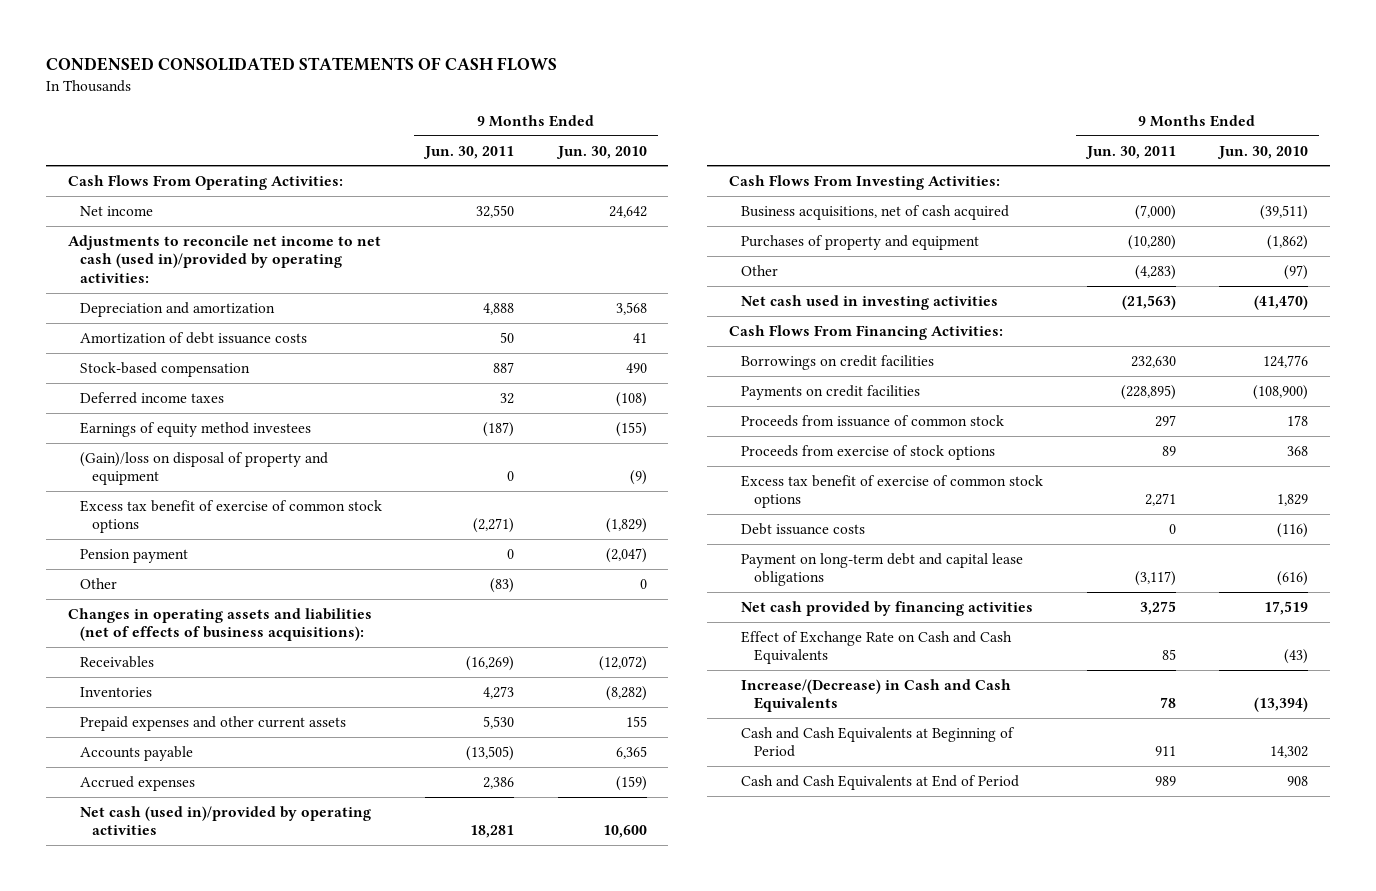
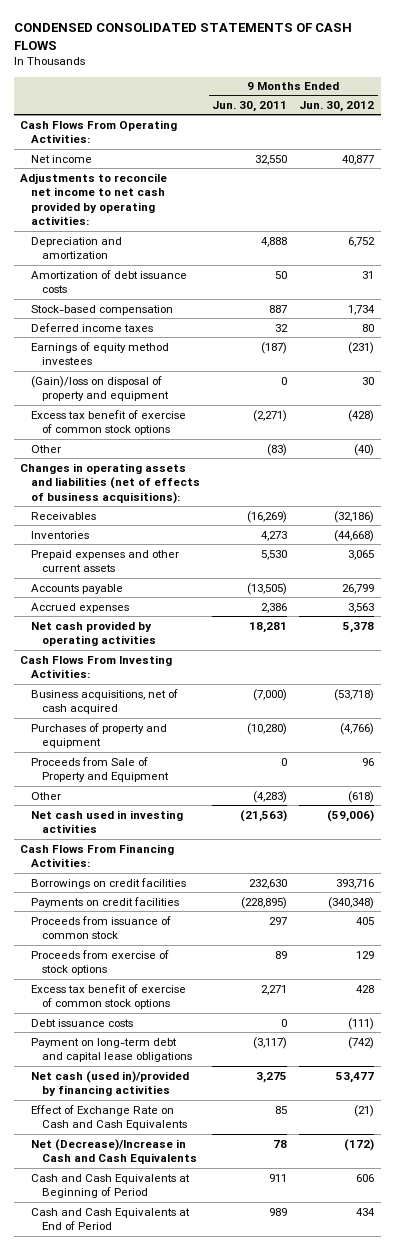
[555,145,647,159] Jun. 30, 2010 -> none
none -> [299,101,375,113] Jun. 30, 2012
[67,234,381,284] Adjustments to reconcile net income to net cash (used in)/provided by operating activities: -> [20,172,168,226] Adjustments to reconcile net income to net cash provided by operating activities:
[79,548,188,563] Pension payment -> none
[79,805,371,836] Net cash (used in)/provided by operating activities -> [30,620,156,647] Net cash provided by operating activities
none -> [30,756,169,783] Proceeds from Sale of Property and Equipment
[741,600,1034,616] Net cash provided by financing activities -> [30,1070,189,1097] Net cash (used in)/provided by financing activities
[741,678,1012,713] Increase/(Decrease) in Cash and Cash Equivalents -> [30,1138,197,1165] Net (Decrease)/Increase in Cash and Cash Equivalents

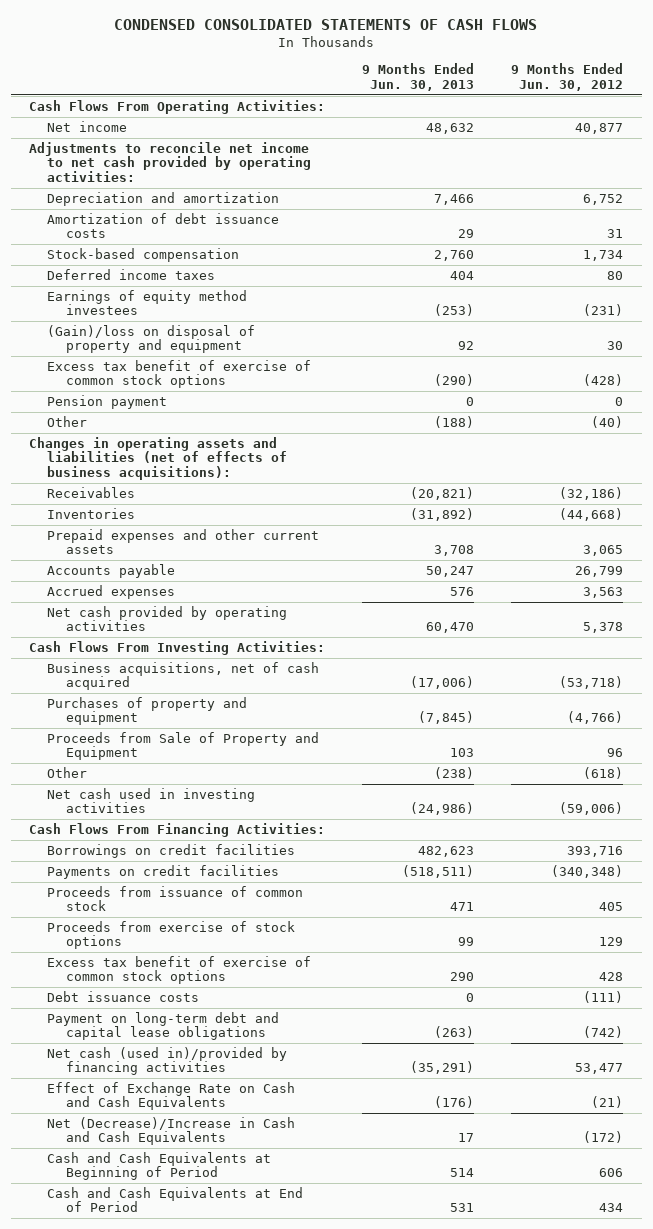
[212,101,288,113] Jun. 30, 2011 -> none
none -> [362,63,475,91] 9 Months Ended Jun. 30, 2013
none -> [47,394,168,409] Pension payment

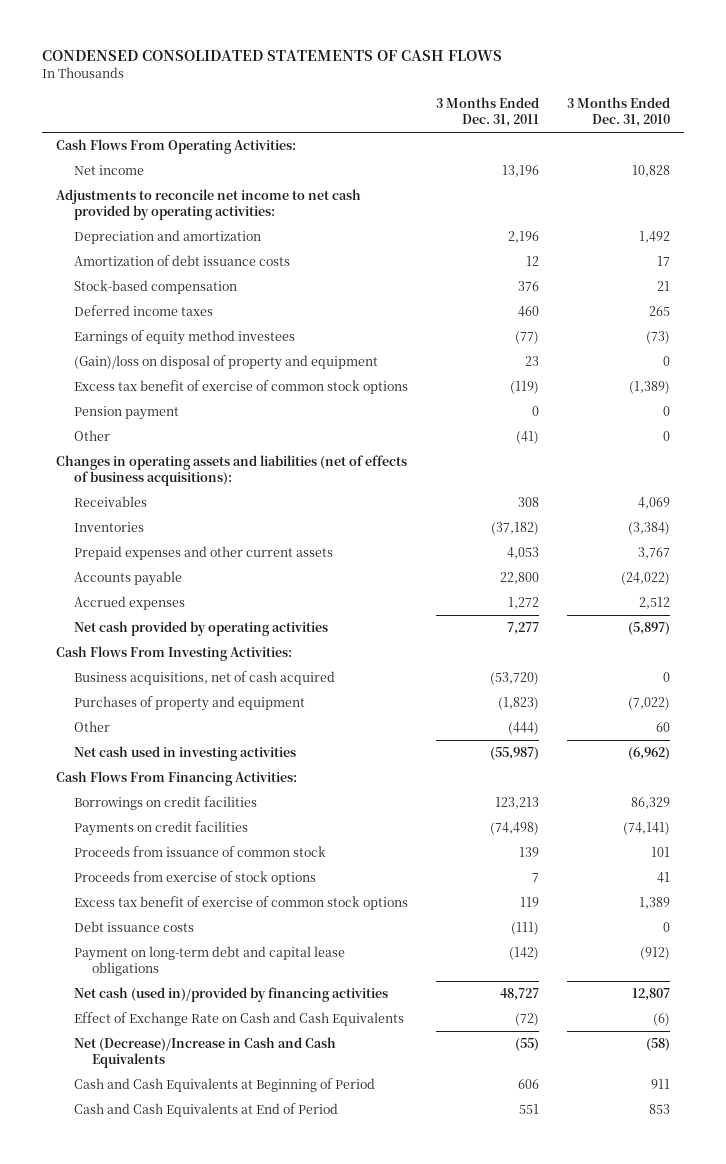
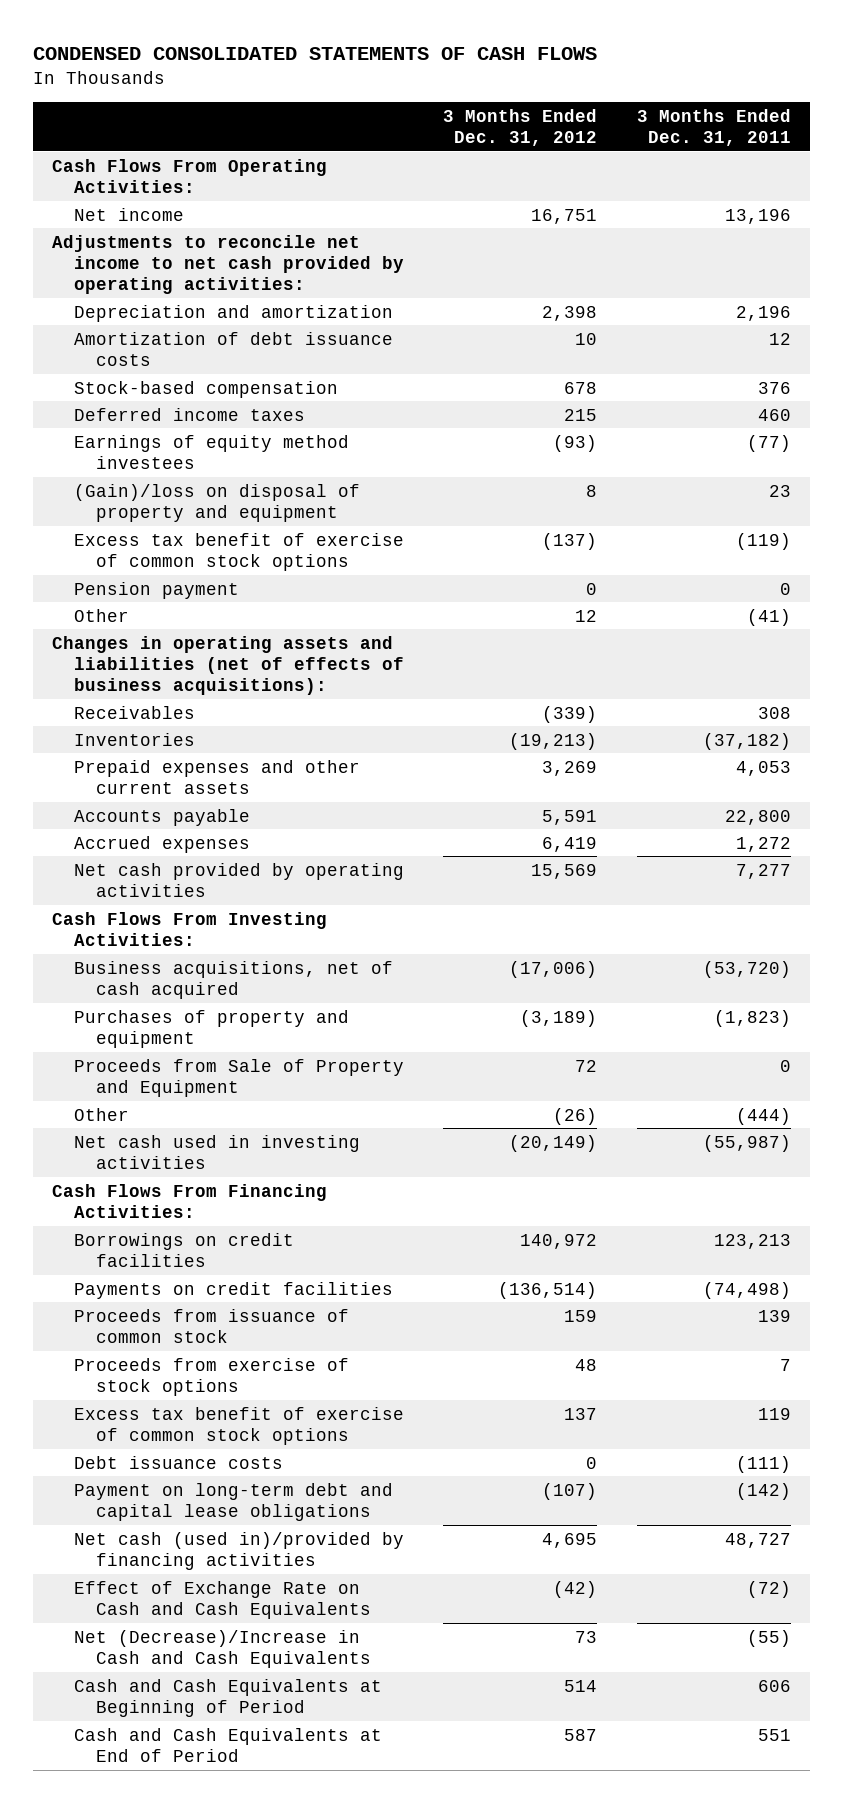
[567,97,671,128] 3 Months Ended Dec. 31, 2010 -> none
none -> [443,108,598,146] 3 Months Ended Dec. 31, 2012
none -> [74,1058,405,1097] Proceeds from Sale of Property and Equipment

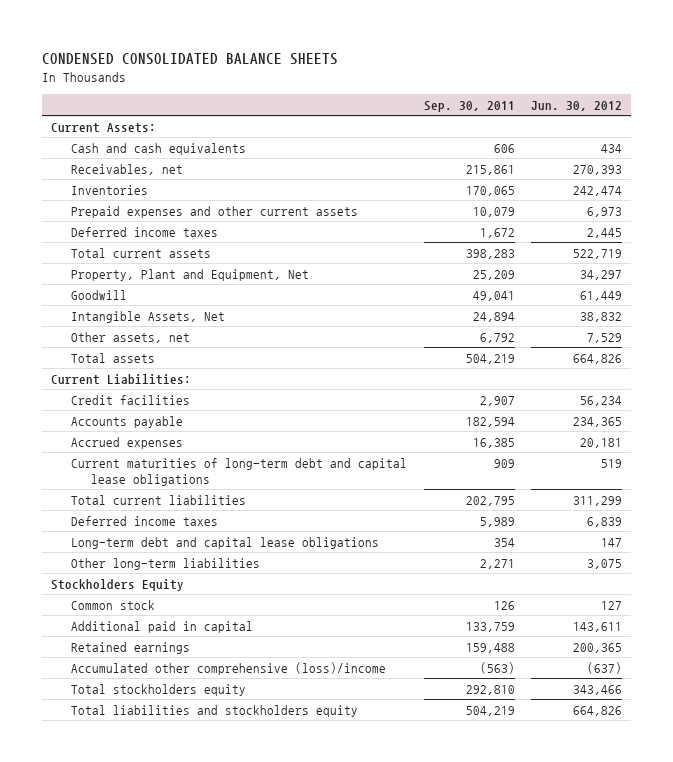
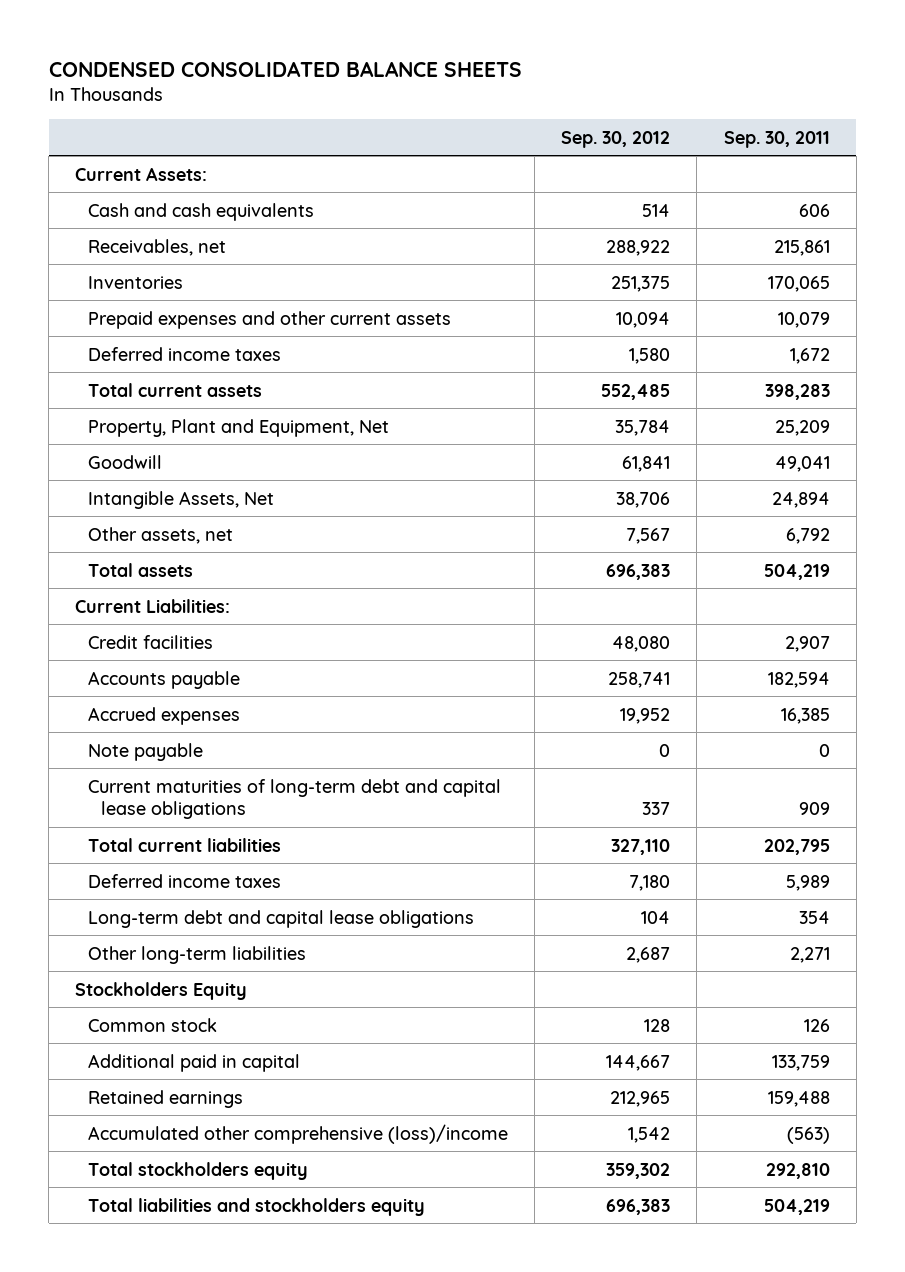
[531,100,623,111] Jun. 30, 2012 -> none
none -> [561,130,671,148] Sep. 30, 2012
none -> [87,742,203,761] Note payable

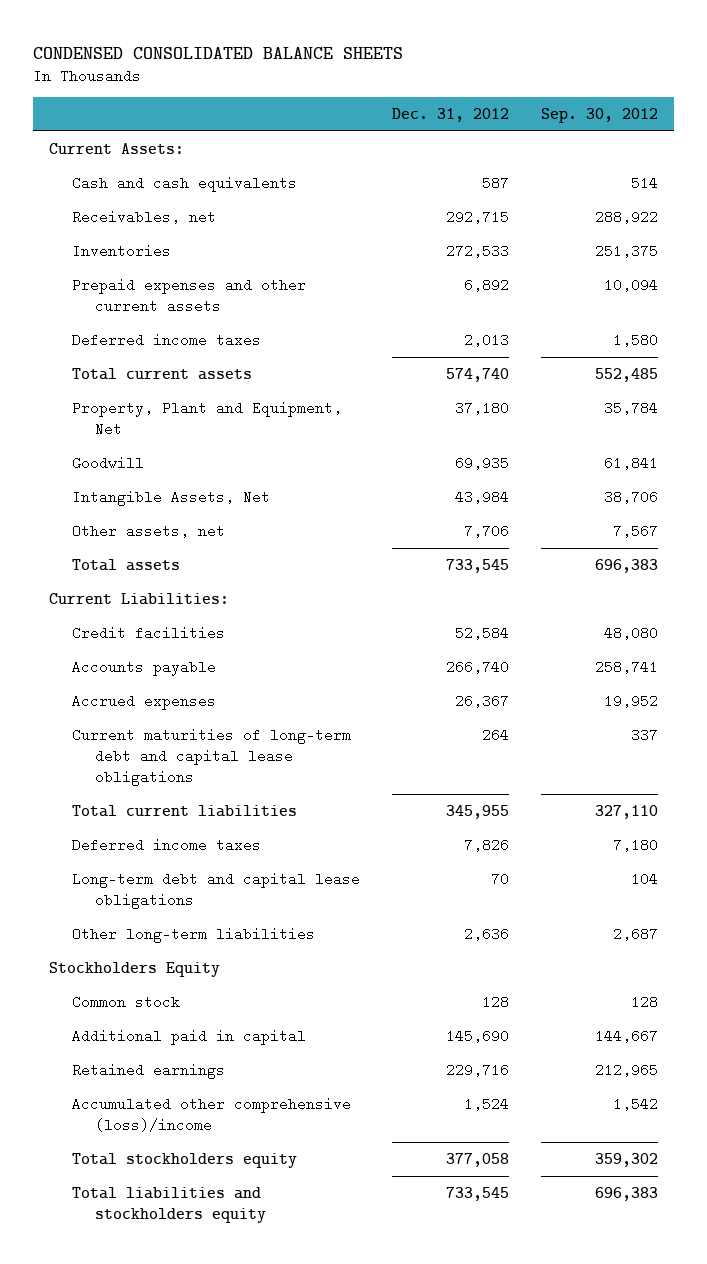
[723,130,830,148] Sep. 30, 2011 -> none
none -> [392,108,510,123] Dec. 31, 2012
[87,742,203,761] Note payable -> none

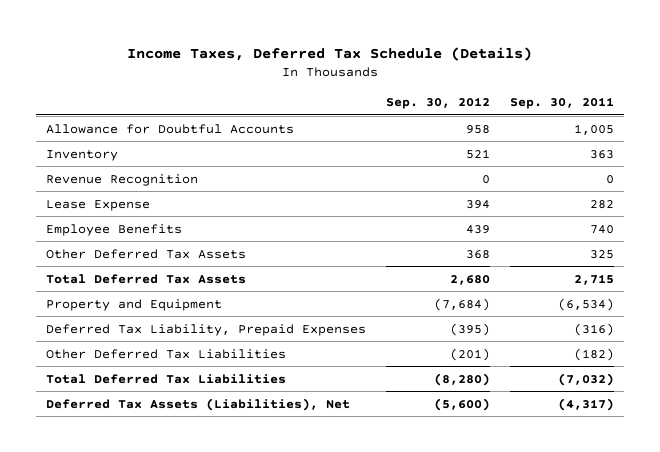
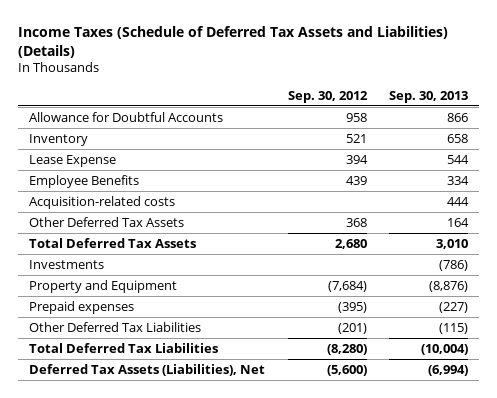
[127,46,533,61] Income Taxes, Deferred Tax Schedule (Details) -> [17,25,448,58] Income Taxes (Schedule of Deferred Tax Assets and Liabilities) (Details)
[509,97,614,110] Sep. 30, 2011 -> none
none -> [388,90,468,103] Sep. 30, 2013
[46,173,199,186] Revenue Recognition -> none
none -> [29,195,176,209] Acquisition-related costs
none -> [29,259,105,269] Investments
[46,323,367,336] Deferred Tax Liability, Prepaid Expenses -> [29,300,135,314] Prepaid expenses

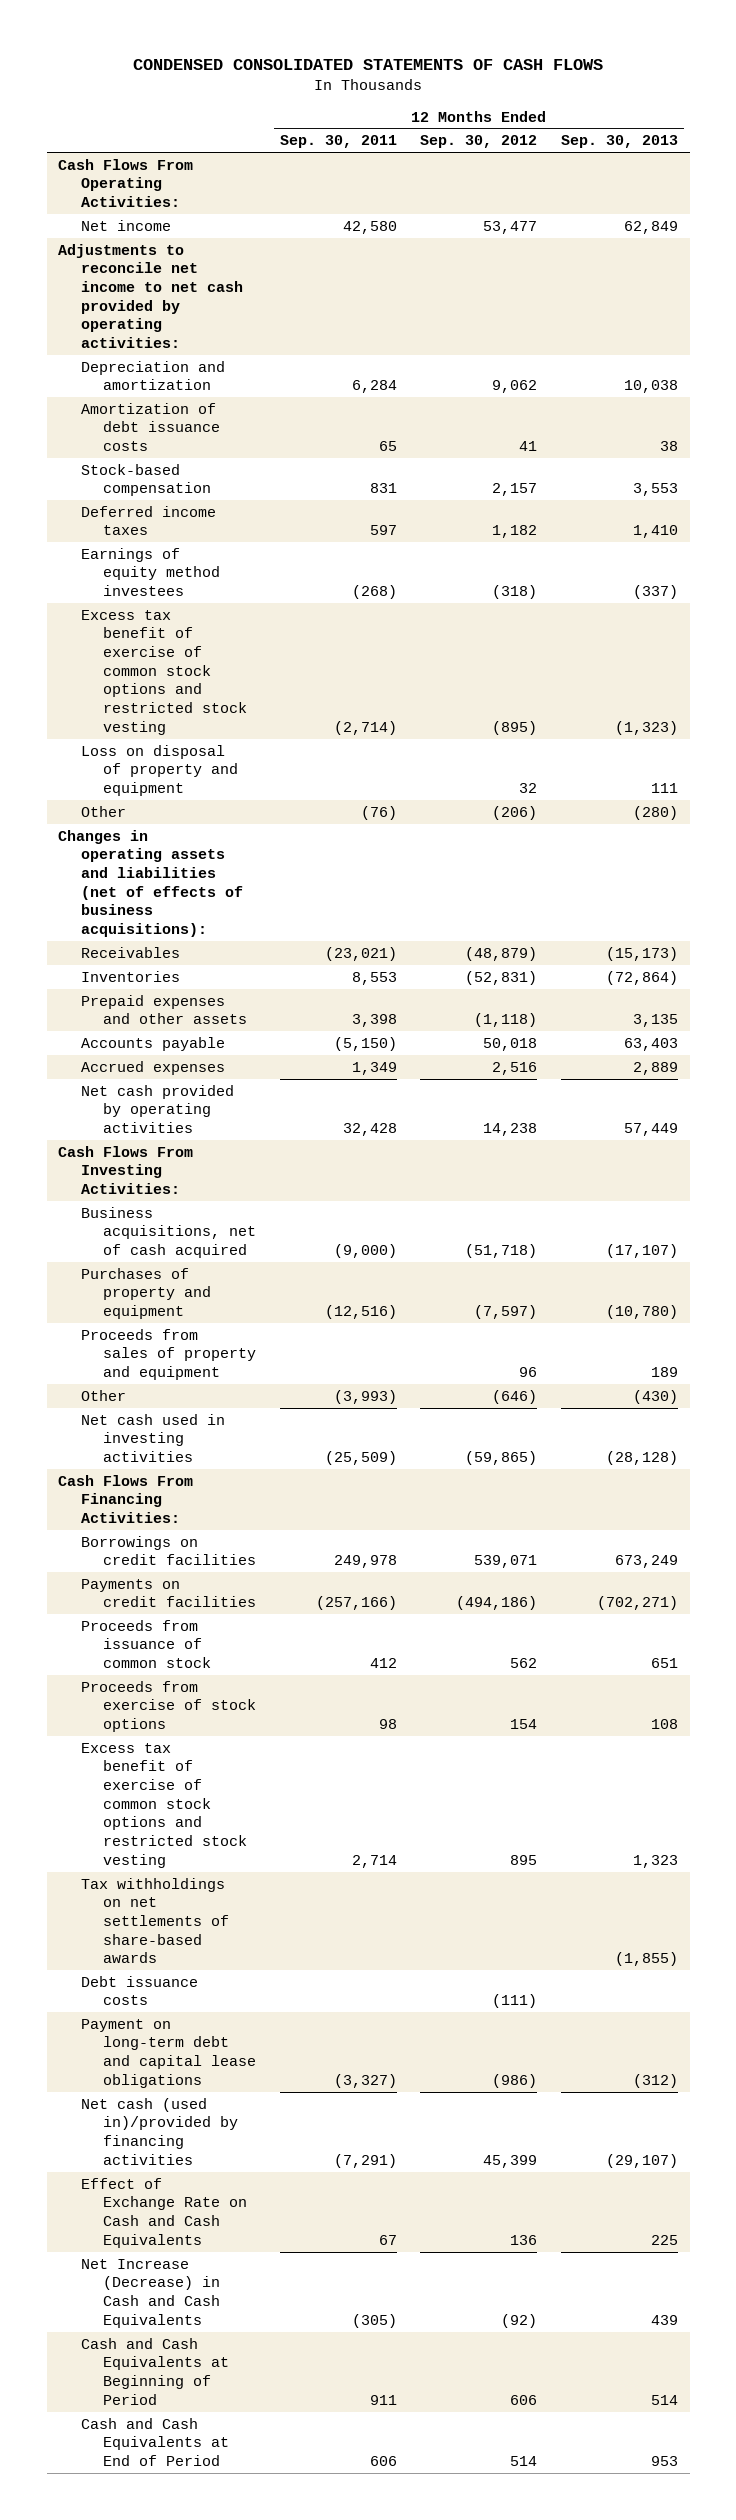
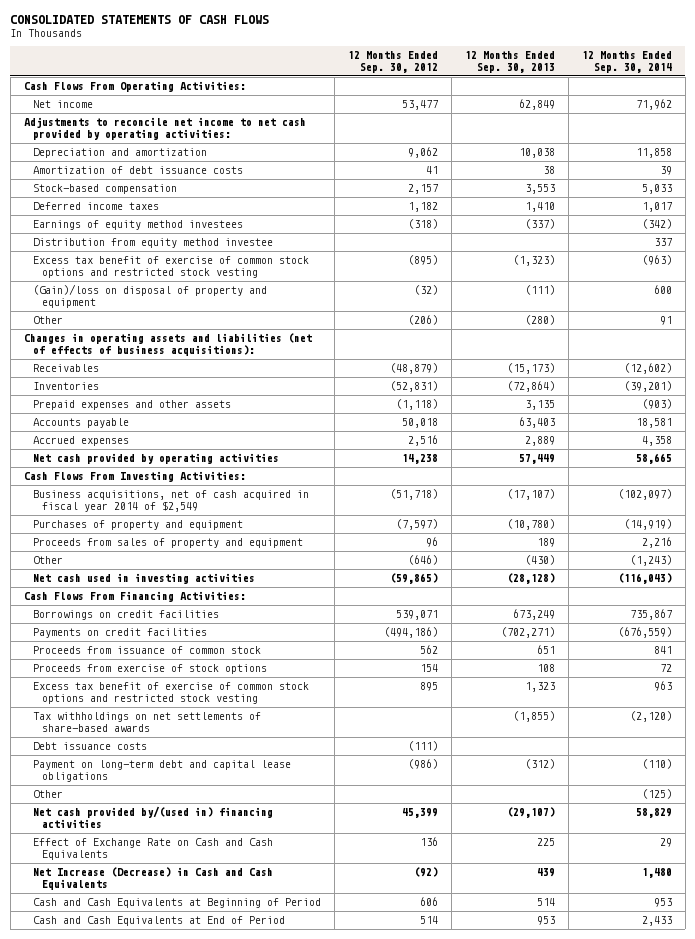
[133,58,604,70] CONDENSED CONSOLIDATED STATEMENTS OF CASH FLOWS -> [10,15,270,25] CONSOLIDATED STATEMENTS OF CASH FLOWS
[279,135,397,149] Sep. 30, 2011 -> none
none -> [581,51,672,73] 12 Months Ended Sep. 30, 2014
none -> [32,238,273,249] Distribution from equity method investee
[80,744,239,797] Loss on disposal of property and equipment -> [32,284,267,309] (Gain)/loss on disposal of property and equipment
[519,783,538,794] 32 -> [413,285,438,296] (32)
[651,783,679,794] 111 -> [524,285,555,296] (111)
[80,1206,257,1259] Business acquisitions, net of cash acquired -> [32,490,309,513] Business acquisitions, net of cash acquired in fiscal year 2014 of $2,549
none -> [32,790,63,799] Other
[80,2097,239,2165] Net cash (used in)/provided by financing activities -> [32,806,273,829] Net cash provided by/(used in) financing activities

